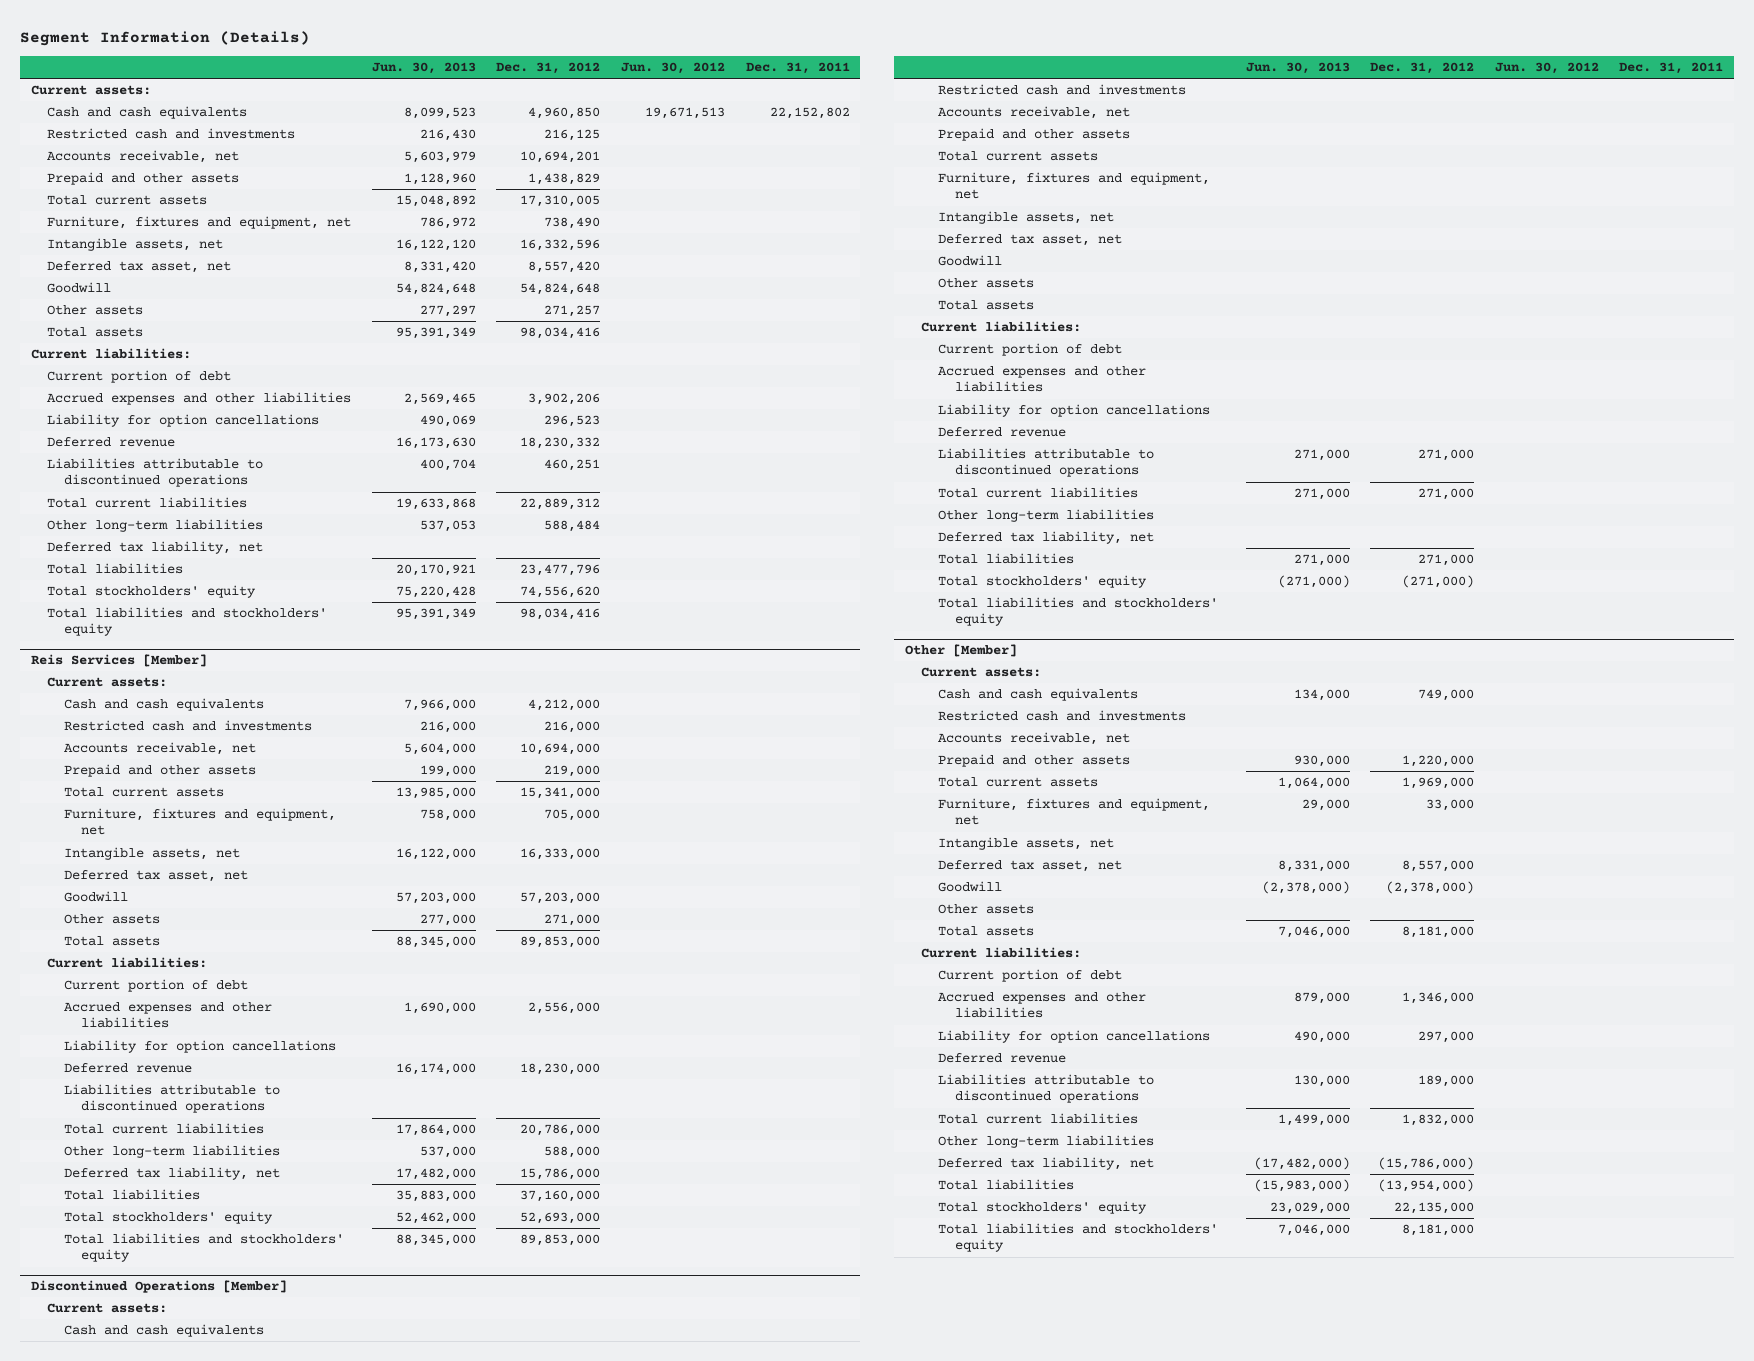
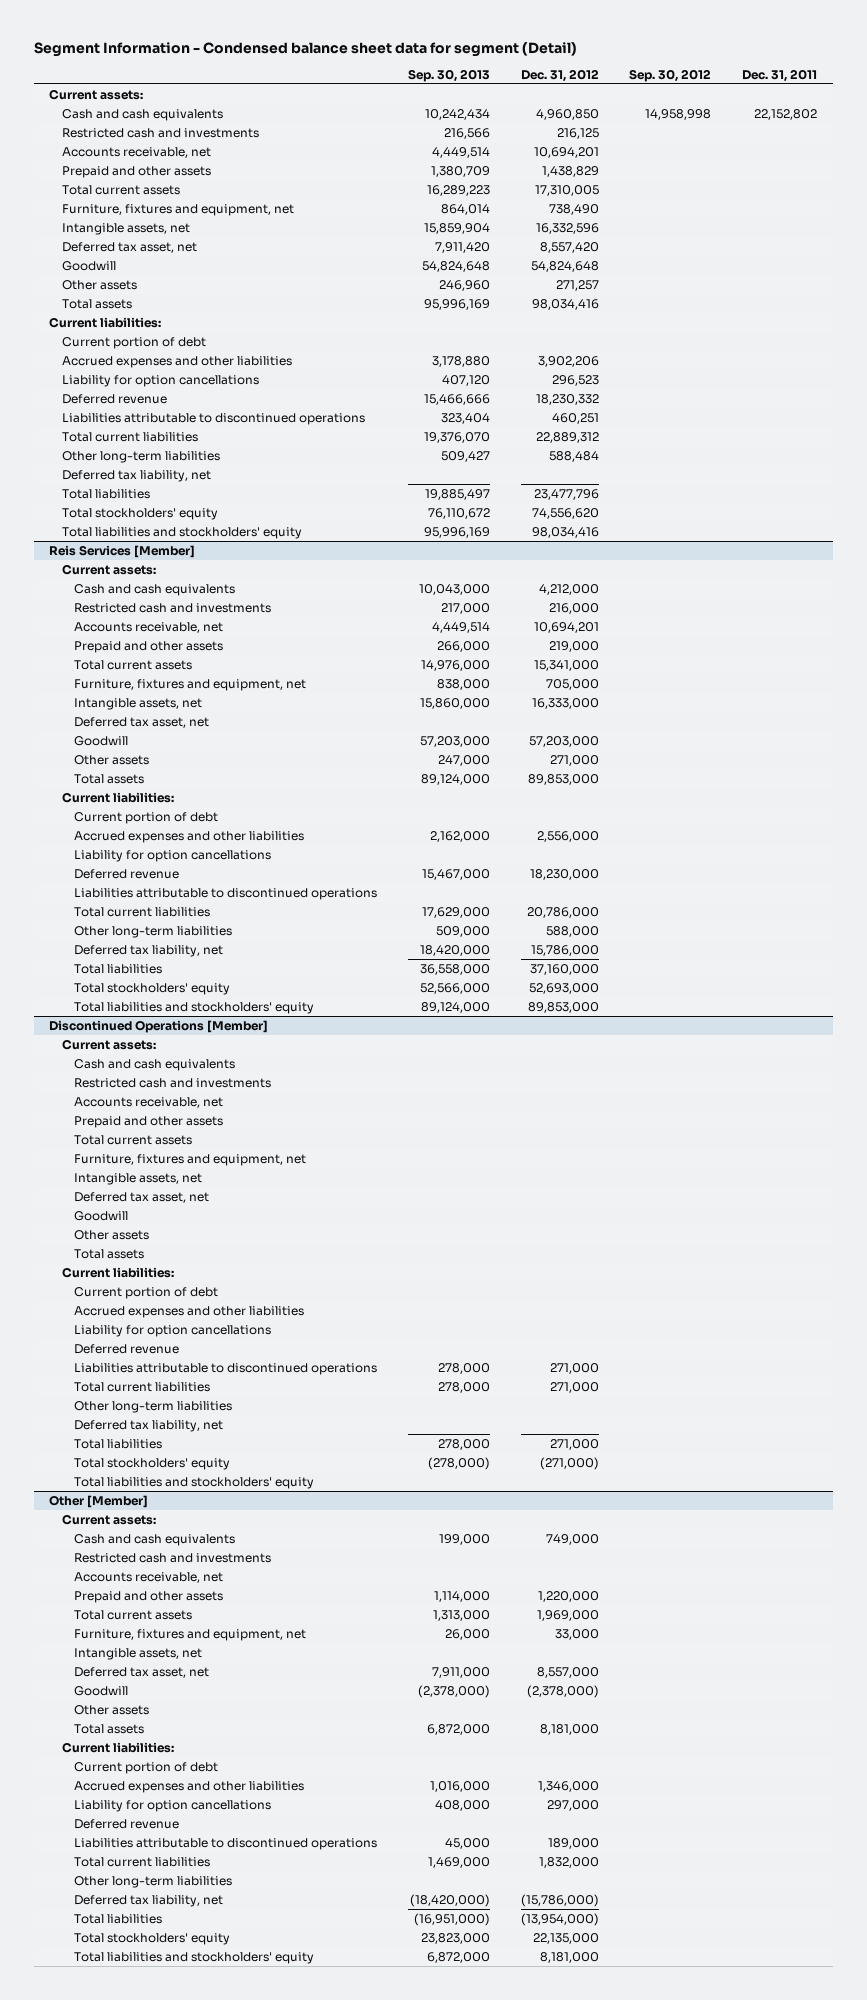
[20,30,311,46] Segment Information (Details) -> [34,41,578,57] Segment Information - Condensed balance sheet data for segment (Detail)
[371,61,476,74] Jun. 30, 2013 -> none
[620,61,725,74] Jun. 30, 2012 -> none
none -> [407,68,490,82] Sep. 30, 2013
none -> [629,68,712,82] Sep. 30, 2012
[520,743,601,756] 10,694,000 -> [533,621,599,633] 10,694,201

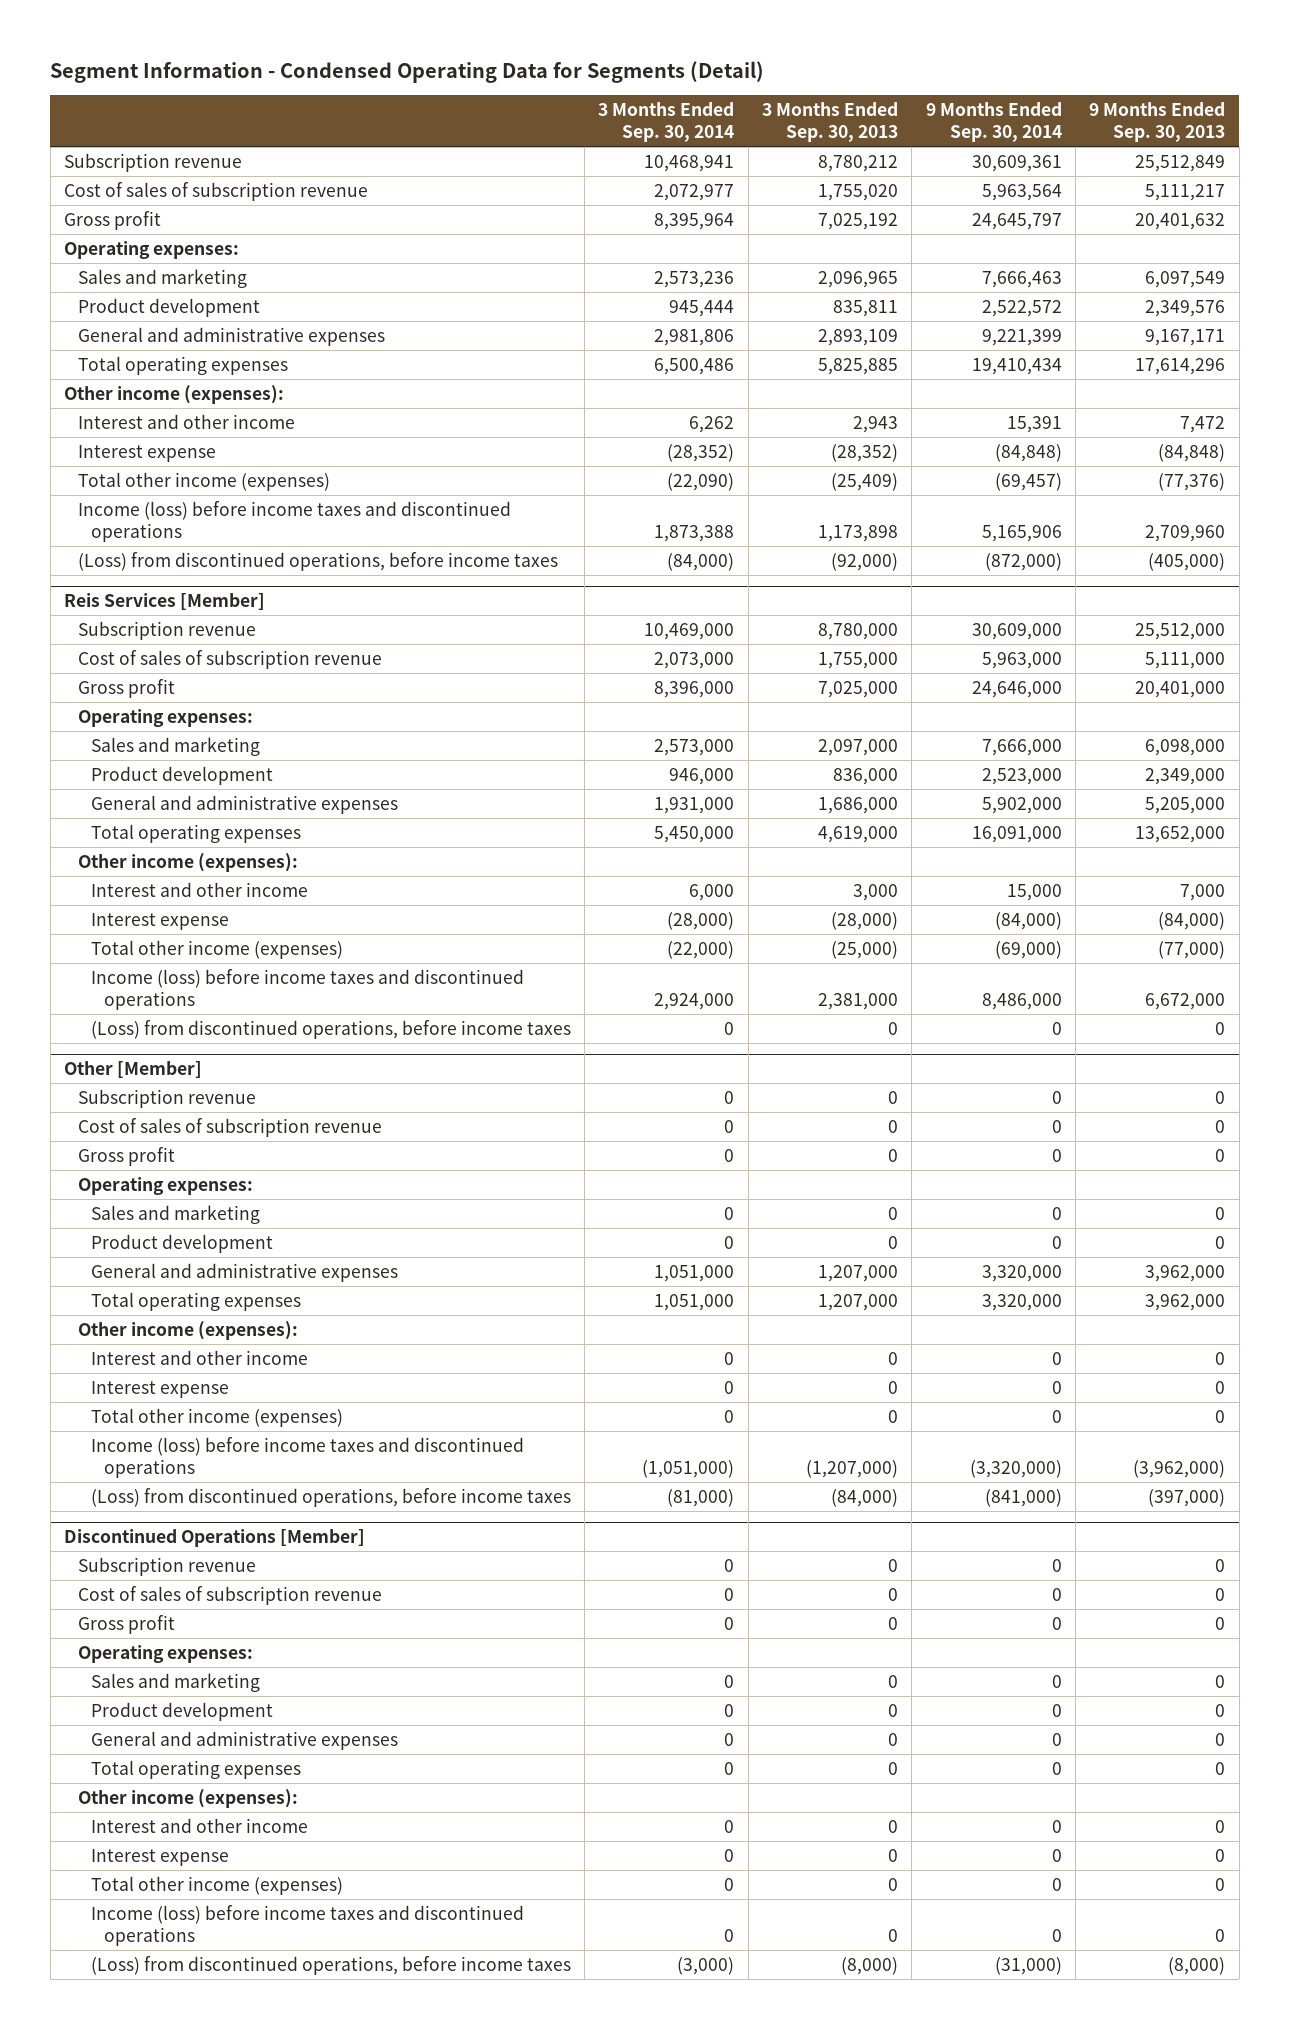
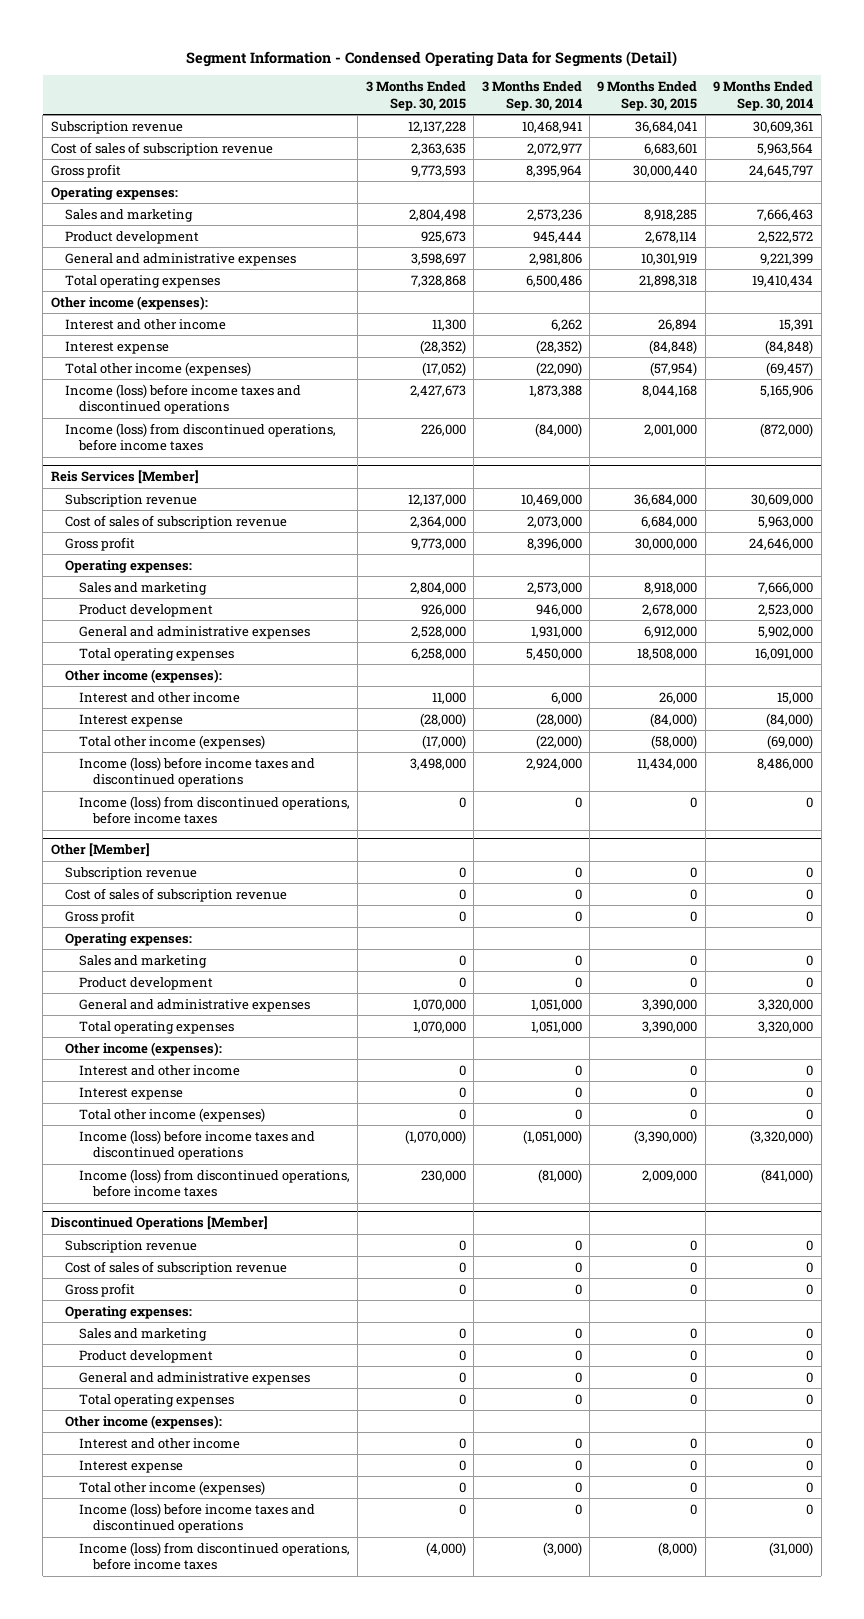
[762,101,899,143] 3 Months Ended Sep. 30, 2013 -> none
[1089,101,1226,143] 9 Months Ended Sep. 30, 2013 -> none
none -> [365,81,466,111] 3 Months Ended Sep. 30, 2015
none -> [597,81,698,111] 9 Months Ended Sep. 30, 2015
[77,551,558,571] (Loss) from discontinued operations, before income taxes -> [64,422,336,452] Income (loss) from discontinued operations, before income taxes
[90,1019,571,1039] (Loss) from discontinued operations, before income taxes -> [79,795,351,825] Income (loss) from discontinued operations, before income taxes
[90,1487,571,1507] (Loss) from discontinued operations, before income taxes -> [79,1168,351,1198] Income (loss) from discontinued operations, before income taxes
[90,1955,571,1975] (Loss) from discontinued operations, before income taxes -> [79,1541,351,1571] Income (loss) from discontinued operations, before income taxes

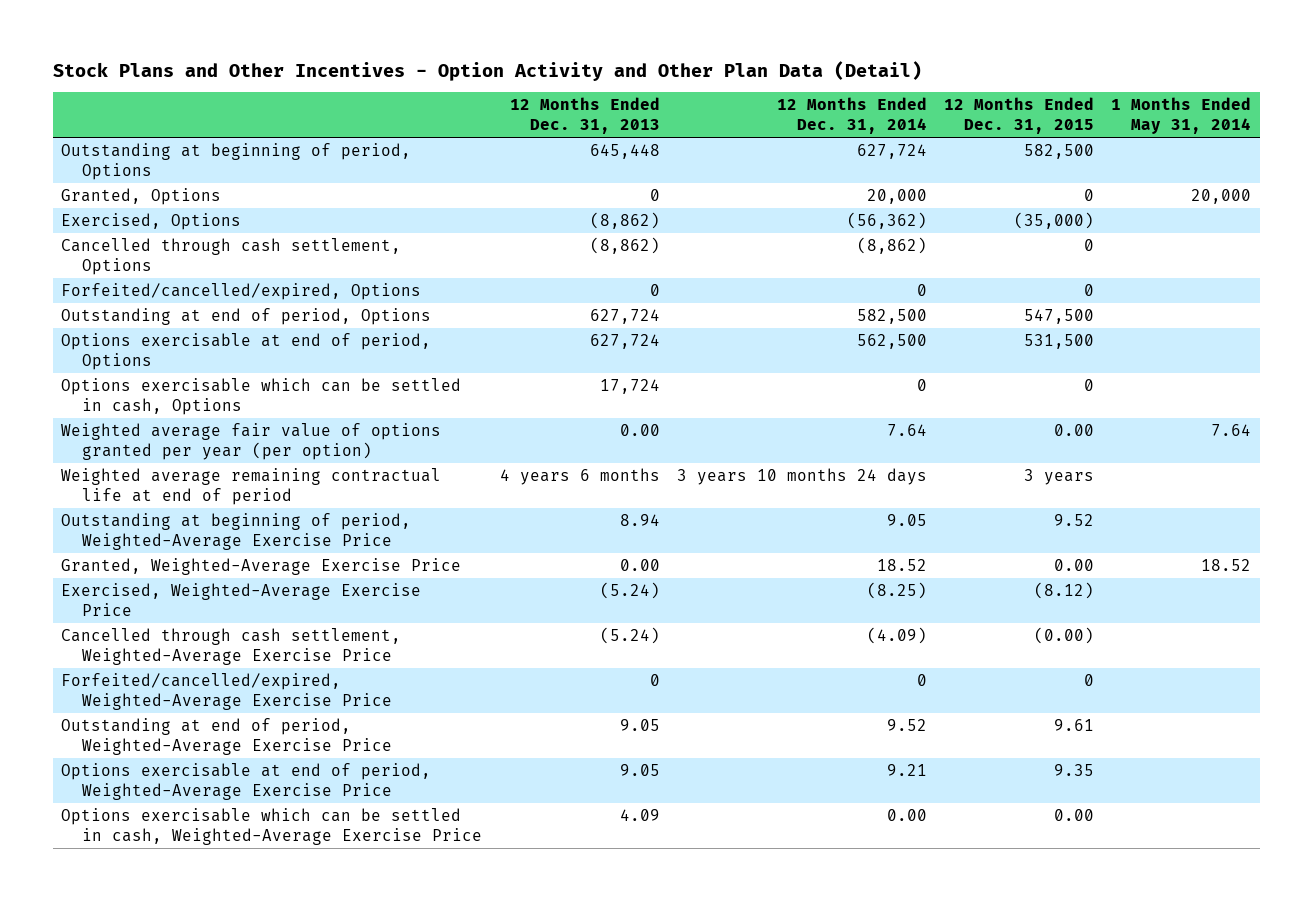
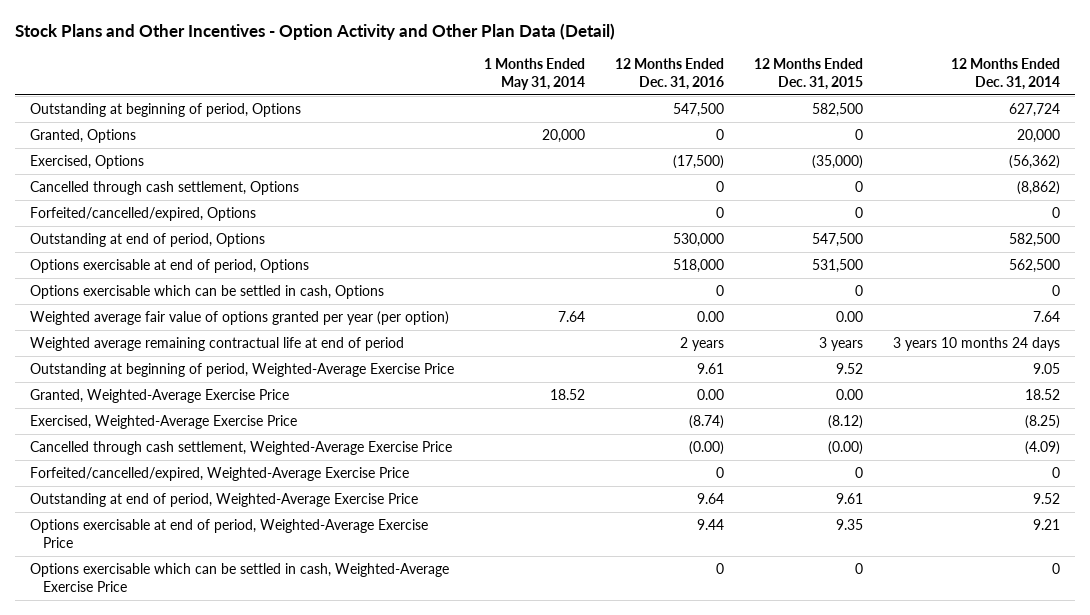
[509,97,660,134] 12 Months Ended Dec. 31, 2013 -> none
none -> [614,58,724,90] 12 Months Ended Dec. 31, 2016
[886,809,927,822] 0.00 -> [1052,563,1061,575] 0
[1053,809,1094,822] 0.00 -> [855,563,864,575] 0

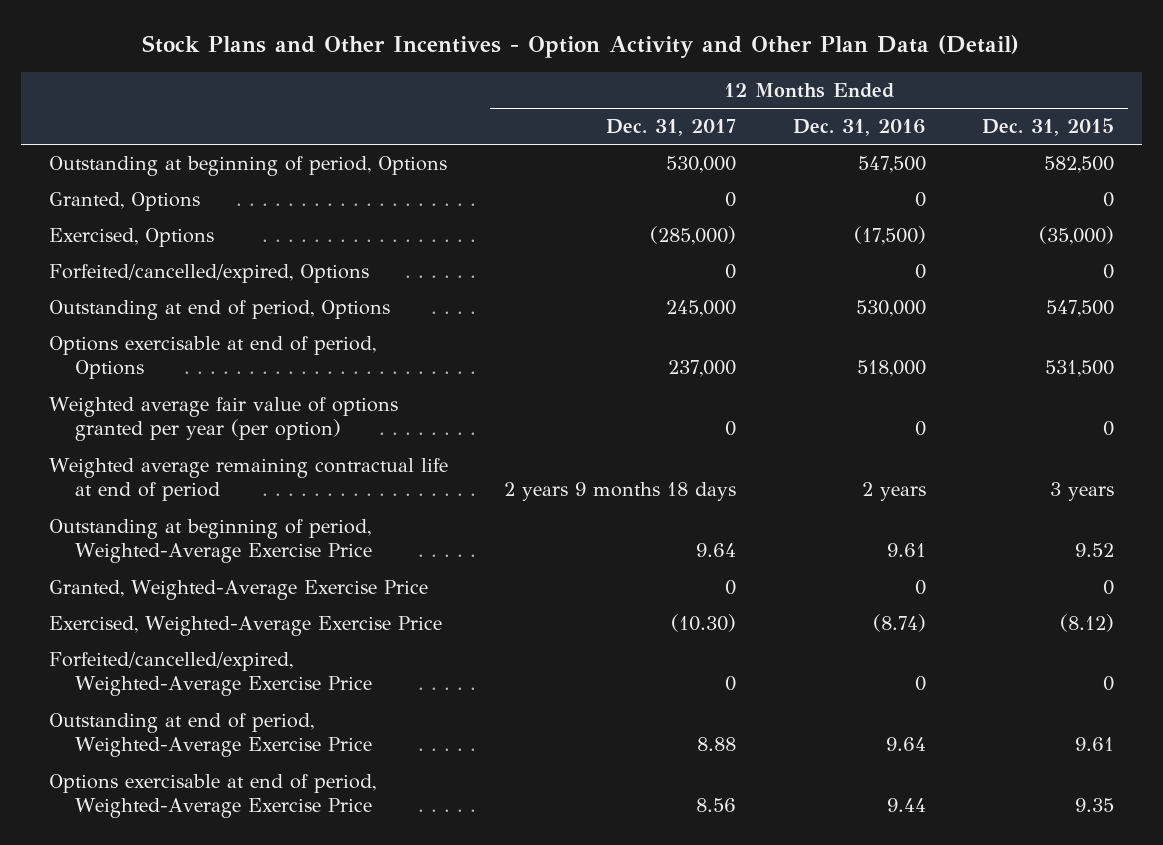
[483,58,585,90] 1 Months Ended May 31, 2014 -> none
[951,58,1061,90] 12 Months Ended Dec. 31, 2014 -> none
none -> [606,119,737,137] Dec. 31, 2017
[29,181,299,196] Cancelled through cash settlement, Options -> none
[29,285,384,300] Options exercisable which can be settled in cash, Options -> none
[696,311,724,323] 0.00 -> [914,421,926,437] 0
[836,311,864,323] 0.00 -> [1102,421,1114,437] 0
[696,389,724,401] 0.00 -> [914,580,926,596] 0
[836,389,864,401] 0.00 -> [1102,580,1114,596] 0
[29,441,452,456] Cancelled through cash settlement, Weighted-Average Exercise Price -> none
[29,563,449,592] Options exercisable which can be settled in cash, Weighted-Average Exercise Price -> none

